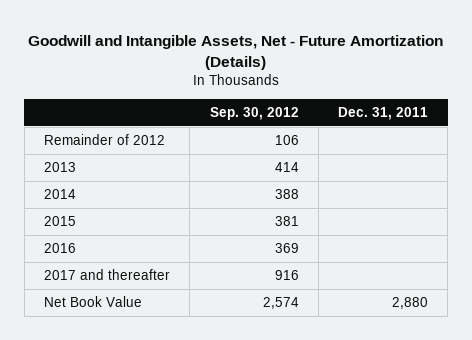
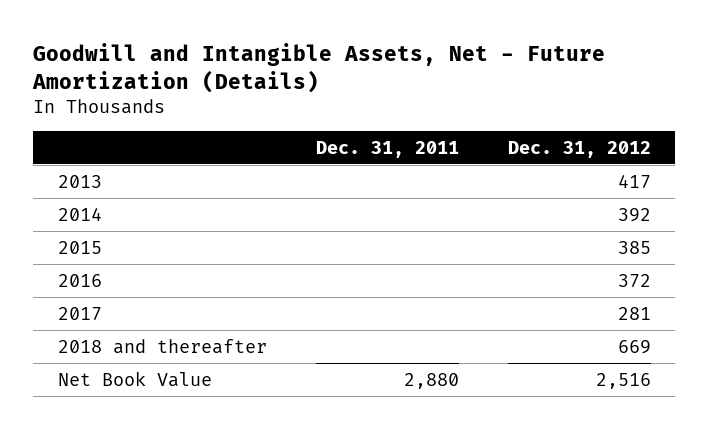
[209,107,299,121] Sep. 30, 2012 -> none
none -> [507,140,651,158] Dec. 31, 2012
[44,134,166,146] Remainder of 2012 -> none
none -> [57,306,102,320] 2017
[44,269,171,281] 2017 and thereafter -> [57,338,267,354] 2018 and thereafter

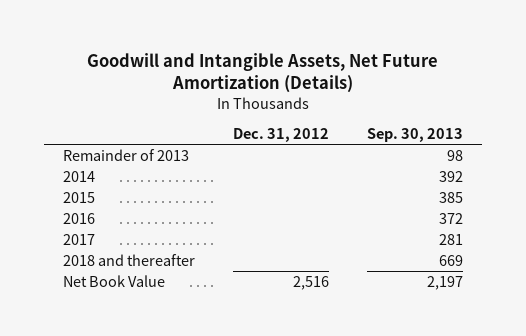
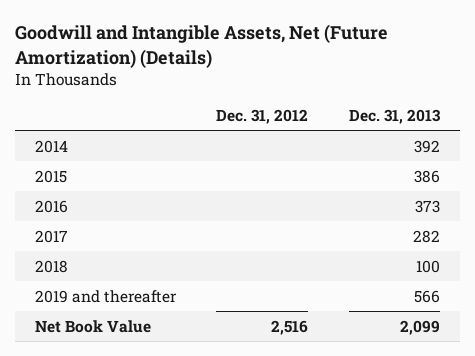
[86,52,438,94] Goodwill and Intangible Assets, Net Future Amortization (Details) -> [15,24,389,68] Goodwill and Intangible Assets, Net (Future Amortization) (Details)
[366,127,463,142] Sep. 30, 2013 -> none
none -> [348,108,441,124] Dec. 31, 2013
[63,148,190,161] Remainder of 2013 -> none
none -> [35,259,69,273] 2018
[63,253,196,266] 2018 and thereafter -> [35,289,178,303] 2019 and thereafter

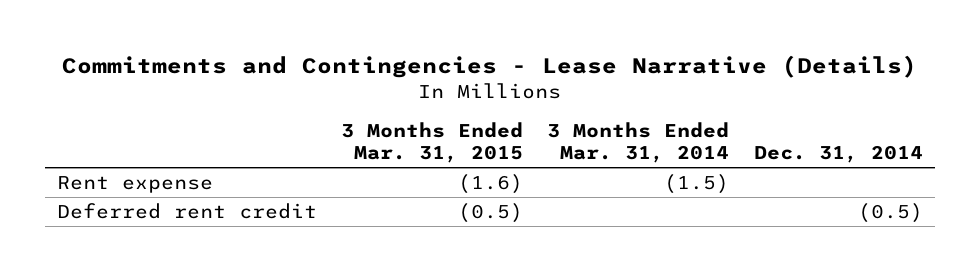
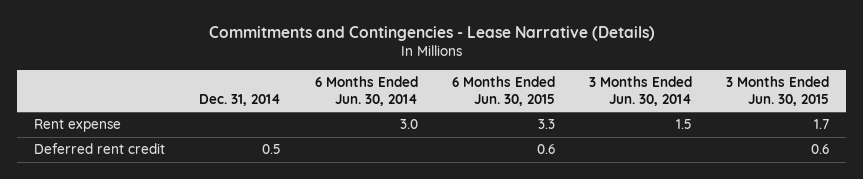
[341,122,524,164] 3 Months Ended Mar. 31, 2015 -> none
[547,122,730,164] 3 Months Ended Mar. 31, 2014 -> none
none -> [315,75,419,106] 6 Months Ended Jun. 30, 2014
none -> [452,75,556,106] 6 Months Ended Jun. 30, 2015
none -> [589,75,693,106] 3 Months Ended Jun. 30, 2014
none -> [726,75,830,106] 3 Months Ended Jun. 30, 2015
[857,202,923,223] (0.5) -> [262,144,282,155] 0.5

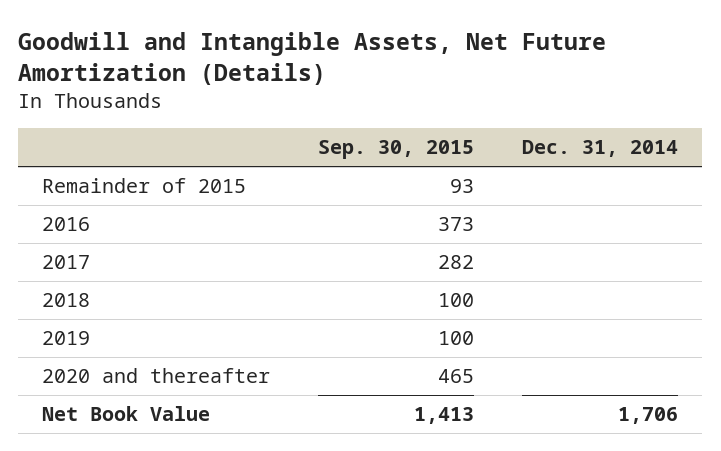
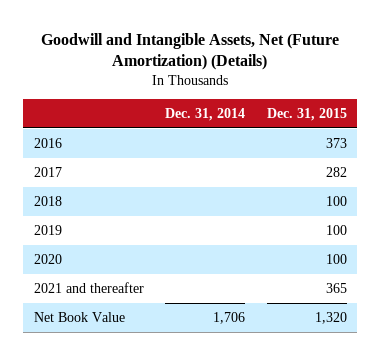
[18,31,607,85] Goodwill and Intangible Assets, Net Future Amortization (Details) -> [41,32,340,71] Goodwill and Intangible Assets, Net (Future Amortization) (Details)
[318,140,475,160] Sep. 30, 2015 -> none
none -> [266,108,347,122] Dec. 31, 2015
[42,178,247,194] Remainder of 2015 -> none
none -> [33,253,62,264] 2020
[42,368,271,384] 2020 and thereafter -> [33,281,144,293] 2021 and thereafter

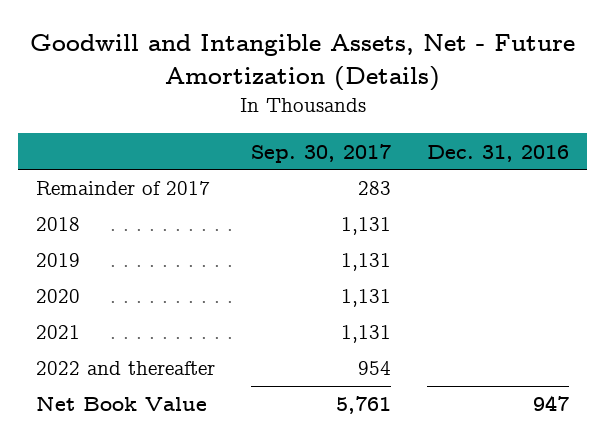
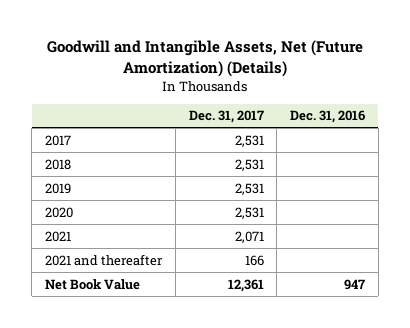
[29,34,575,91] Goodwill and Intangible Assets, Net - Future Amortization (Details) -> [47,40,364,77] Goodwill and Intangible Assets, Net (Future Amortization) (Details)
[251,143,392,163] Sep. 30, 2017 -> none
none -> [188,110,264,124] Dec. 31, 2017
[36,181,211,196] Remainder of 2017 -> none
none -> [45,134,72,146] 2017
[36,361,216,376] 2022 and thereafter -> [45,253,164,266] 2021 and thereafter

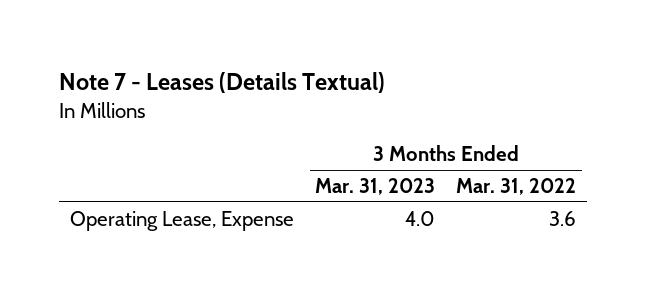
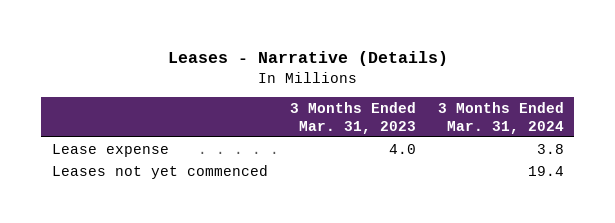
[58,72,385,94] Note 7 - Leases (Details Textual) -> [167,51,448,67] Leases - Narrative (Details)
[456,178,577,196] Mar. 31, 2022 -> none
none -> [437,102,564,134] 3 Months Ended Mar. 31, 2024
[69,211,294,232] Operating Lease, Expense -> [51,143,169,157] Lease expense
none -> [51,164,268,179] Leases not yet commenced

